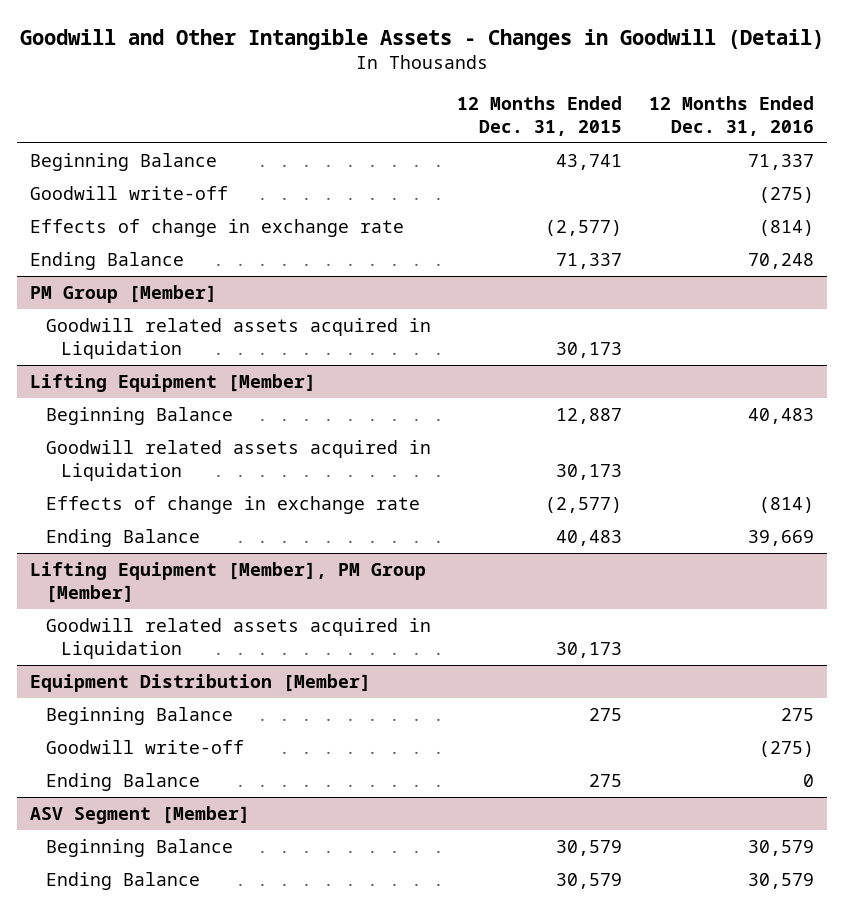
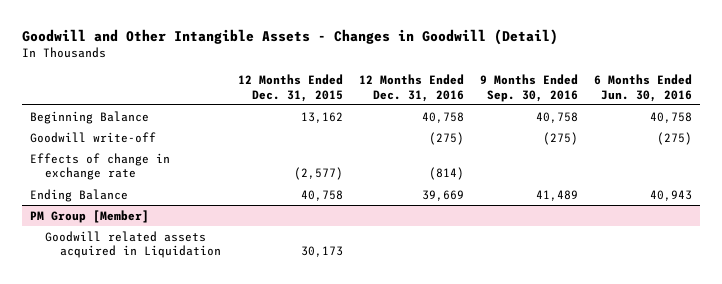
none -> [480,74,579,102] 9 Months Ended Sep. 30, 2016
none -> [594,74,693,102] 6 Months Ended Jun. 30, 2016
[556,153,623,170] 43,741 -> [300,111,343,123] 13,162
[747,153,814,170] 71,337 -> [421,111,464,123] 40,758
[556,252,623,269] 71,337 -> [300,189,343,201] 40,758
[747,252,814,269] 70,248 -> [421,189,464,201] 39,669
[30,373,317,392] Lifting Equipment [Member] -> none
[45,406,233,425] Beginning Balance -> none
[45,439,431,481] Goodwill related assets acquired in Liquidation -> none
[45,495,420,514] Effects of change in exchange rate -> none
[45,528,200,547] Ending Balance -> none
[30,561,427,603] Lifting Equipment [Member], PM Group [Member] -> none
[45,617,431,659] Goodwill related assets acquired in Liquidation -> none
[30,673,372,692] Equipment Distribution [Member] -> none
[45,706,233,725] Beginning Balance -> none
[45,739,244,754] Goodwill write-off -> none
[45,772,200,791] Ending Balance -> none
[30,805,251,824] ASV Segment [Member] -> none
[45,838,233,857] Beginning Balance -> none
[45,871,200,890] Ending Balance -> none

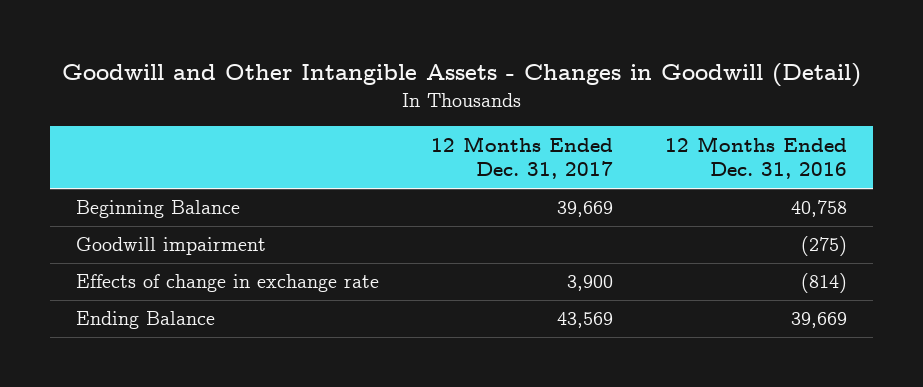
[237,74,343,102] 12 Months Ended Dec. 31, 2015 -> none
[480,74,579,102] 9 Months Ended Sep. 30, 2016 -> none
[594,74,693,102] 6 Months Ended Jun. 30, 2016 -> none
none -> [431,135,614,180] 12 Months Ended Dec. 31, 2017
[29,131,156,143] Goodwill write-off -> [76,237,267,256] Goodwill impairment
[29,209,149,223] PM Group [Member] -> none
[45,230,222,259] Goodwill related assets acquired in Liquidation -> none

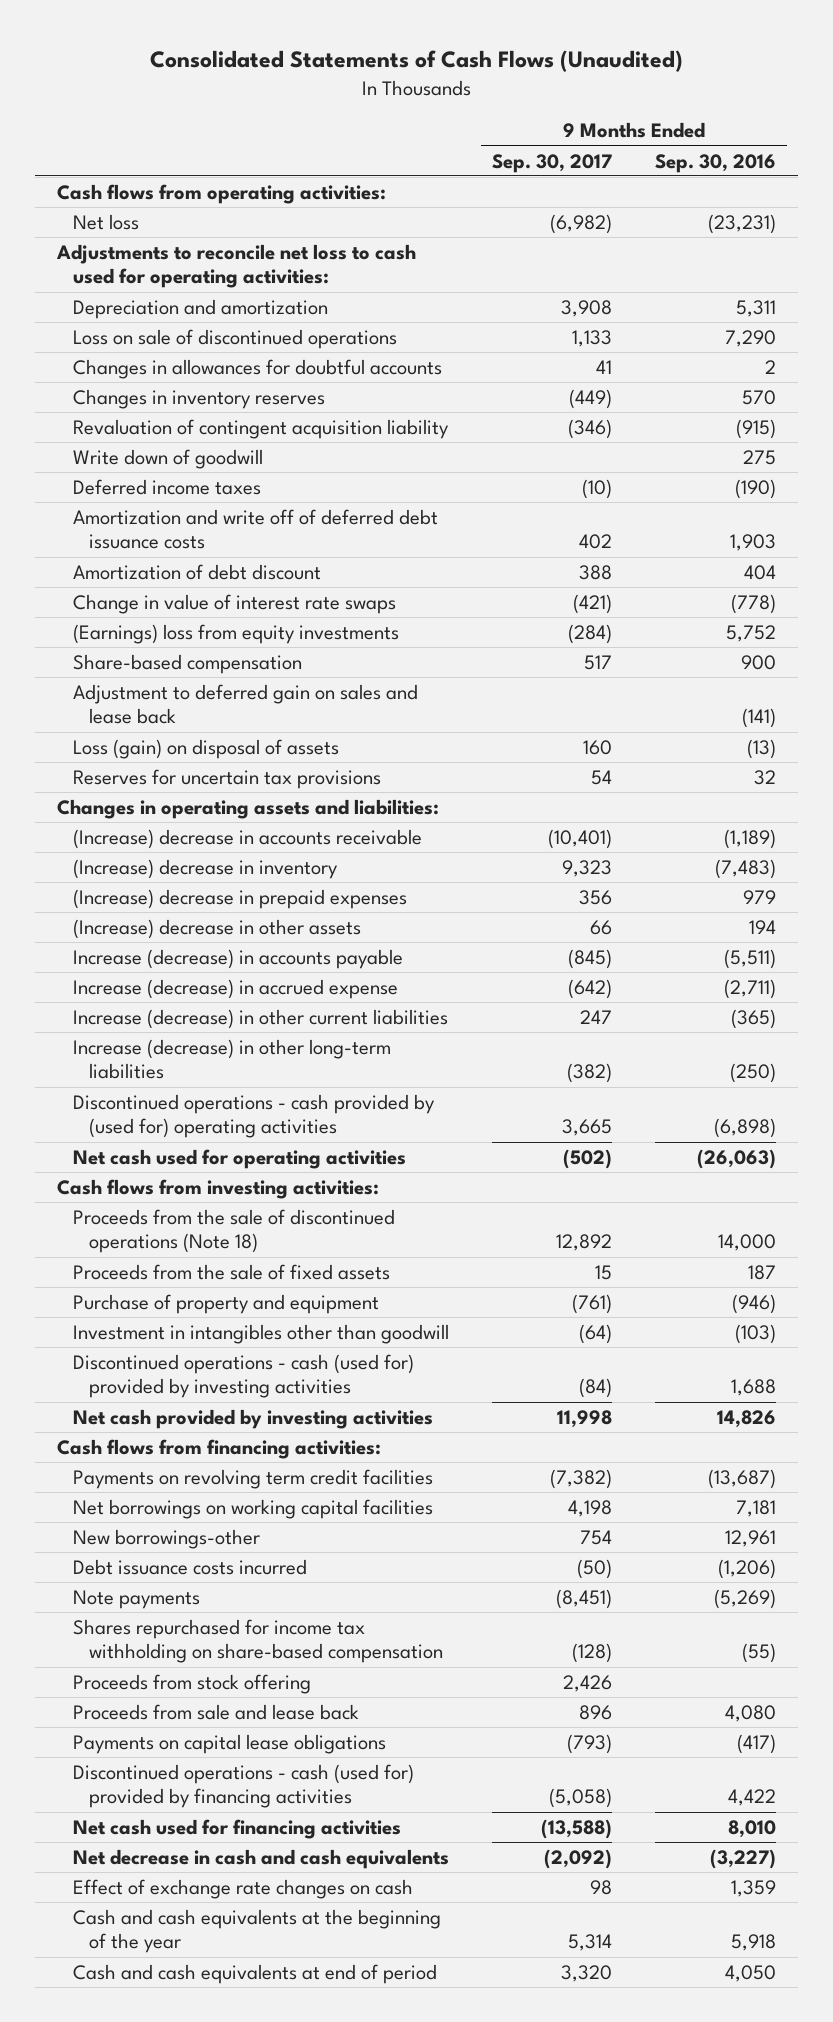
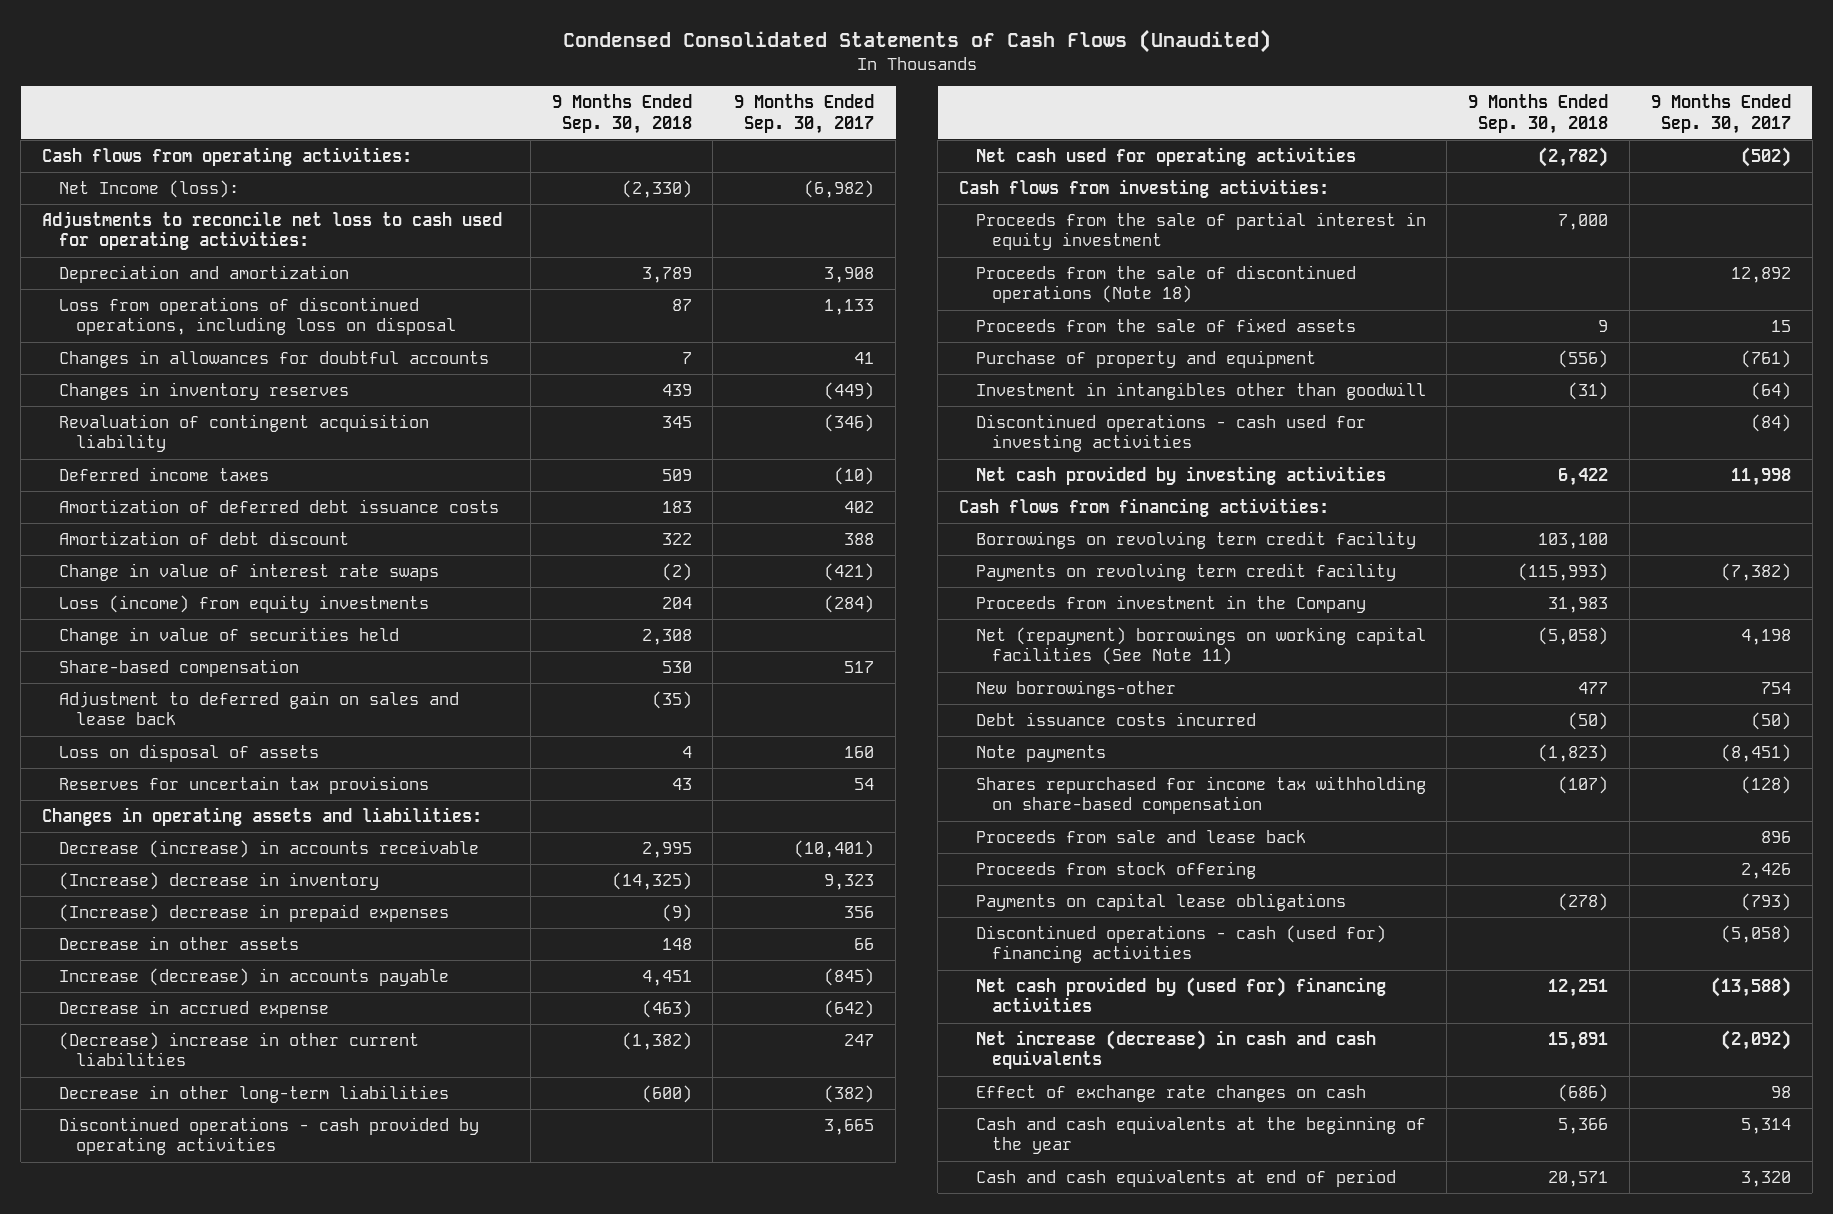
[149,49,683,72] Consolidated Statements of Cash Flows (Unaudited) -> [562,28,1271,53] Condensed Consolidated Statements of Cash Flows (Unaudited)
[655,153,777,173] Sep. 30, 2016 -> none
none -> [551,94,692,134] 9 Months Ended Sep. 30, 2018
[73,213,140,230] Net loss -> [58,180,239,199] Net Income (loss):
[73,328,398,349] Loss on sale of discontinued operations -> [58,297,456,336] Loss from operations of discontinued operations, including loss on disposal
[73,448,264,469] Write down of goodwill -> none
[73,508,439,550] Amortization and write off of deferred debt issuance costs -> [58,499,499,514] Amortization of deferred debt issuance costs
[73,623,400,644] (Earnings) loss from equity investments -> [58,595,429,614] Loss (income) from equity investments
none -> [58,627,399,646] Change in value of securities held
[73,738,340,759] Loss (gain) on disposal of assets -> [58,744,319,763] Loss on disposal of assets
[73,828,423,849] (Increase) decrease in accounts receivable -> [58,840,479,859] Decrease (increase) in accounts receivable
[73,918,362,939] (Increase) decrease in other assets -> [58,936,299,951] Decrease in other assets
[73,978,399,999] Increase (decrease) in accrued expense -> [58,1000,329,1019] Decrease in accrued expense
[73,1008,449,1029] Increase (decrease) in other current liabilities -> [58,1032,419,1067] (Decrease) increase in other current liabilities
[73,1038,392,1080] Increase (decrease) in other long-term liabilities -> [58,1085,449,1104] Decrease in other long-term liabilities
[73,1093,436,1139] Discontinued operations - cash provided by (used for) operating activities -> [58,1117,479,1156] Discontinued operations - cash provided by operating activities
none -> [975,212,1426,251] Proceeds from the sale of partial interest in equity investment
[73,1353,415,1399] Discontinued operations - cash (used for) provided by investing activities -> [975,414,1366,453] Discontinued operations - cash used for investing activities
none -> [975,531,1416,550] Borrowings on revolving term credit facility
[73,1468,434,1489] Payments on revolving term credit facilities -> [975,563,1396,582] Payments on revolving term credit facility
none -> [975,595,1366,614] Proceeds from investment in the Company
[73,1498,434,1519] Net borrowings on working capital facilities -> [975,627,1426,666] Net (repayment) borrowings on working capital facilities (See Note 11)
[73,1673,312,1694] Proceeds from stock offering -> [975,861,1256,880] Proceeds from stock offering
[73,1763,415,1809] Discontinued operations - cash (used for) provided by financing activities -> [975,925,1386,964] Discontinued operations - cash (used for) financing activities
[73,1818,402,1839] Net cash used for financing activities -> [975,977,1386,1013] Net cash provided by (used for) financing activities
[73,1848,450,1869] Net decrease in cash and cash equivalents -> [975,1030,1376,1070] Net increase (decrease) in cash and cash equivalents

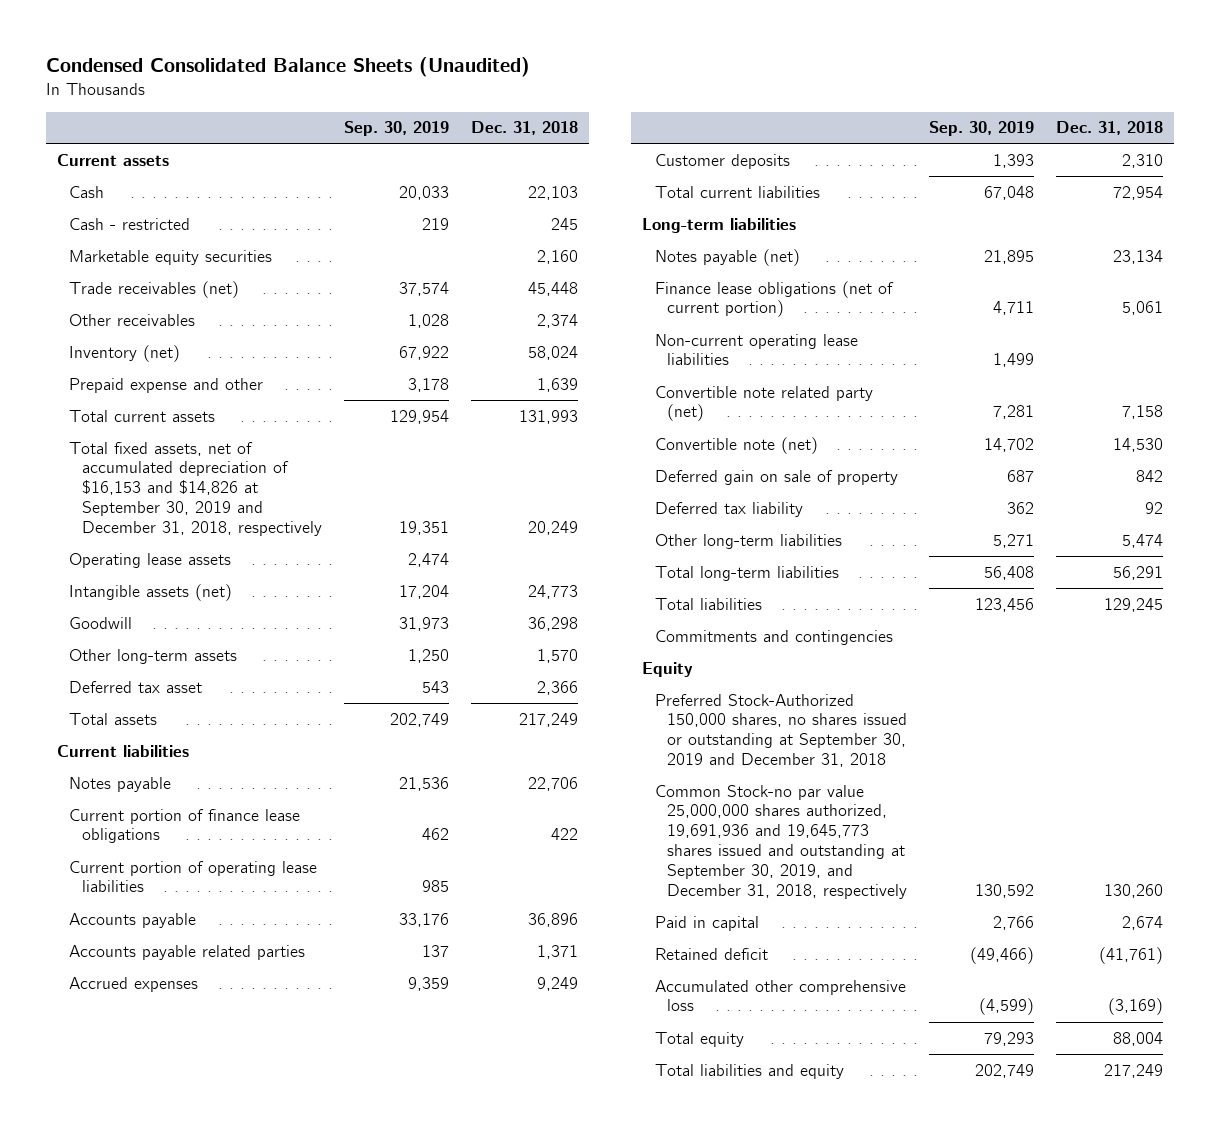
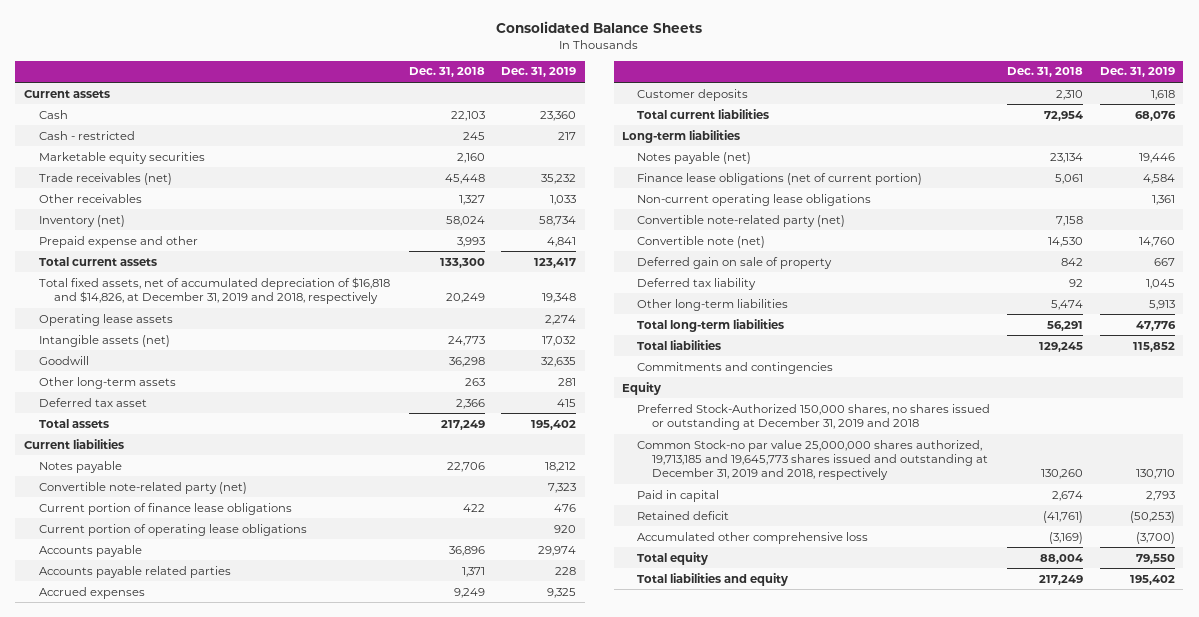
[45,56,530,77] Condensed Consolidated Balance Sheets (Unaudited) -> [496,21,703,34] Consolidated Balance Sheets
[343,121,449,137] Sep. 30, 2019 -> none
none -> [501,67,577,78] Dec. 31, 2019
[536,313,578,328] 2,374 -> [458,194,485,205] 1,327
[536,377,578,392] 1,639 -> [456,236,485,247] 3,993
[518,409,578,424] 131,993 -> [439,257,485,268] 133,300
[69,441,323,536] Total fixed assets, net of accumulated depreciation of $16,153 and $14,826 at September 30, 2019 and December 31, 2018, respectively -> [38,276,390,304] Total fixed assets, net of accumulated depreciation of $16,818 and $14,826, at December 31, 2019 and 2018, respectively
[536,648,578,663] 1,570 -> [464,377,485,386] 263
none -> [38,481,247,494] Convertible note-related party (net)
[69,860,318,893] Current portion of operating lease liabilities -> [38,523,307,536] Current portion of operating lease obligations
[654,333,858,366] Non-current operating lease liabilities -> [637,193,872,206] Non-current operating lease obligations
[654,385,873,422] Convertible note related party (net) -> [637,214,846,227] Convertible note-related party (net)
[654,693,908,768] Preferred Stock-Authorized 150,000 shares, no shares issued or outstanding at September 30, 2019 and December 31, 2018 -> [637,403,991,430] Preferred Stock-Authorized 150,000 shares, no shares issued or outstanding at December 31, 2019 and 2018
[654,784,908,899] Common Stock-no par value 25,000,000 shares authorized, 19,691,936 and 19,645,773 shares issued and outstanding at September 30, 2019, and December 31, 2018, respectively -> [637,439,989,481] Common Stock-no par value 25,000,000 shares authorized, 19,713,185 and 19,645,773 shares issued and outstanding at December 31, 2019 and 2018, respectively

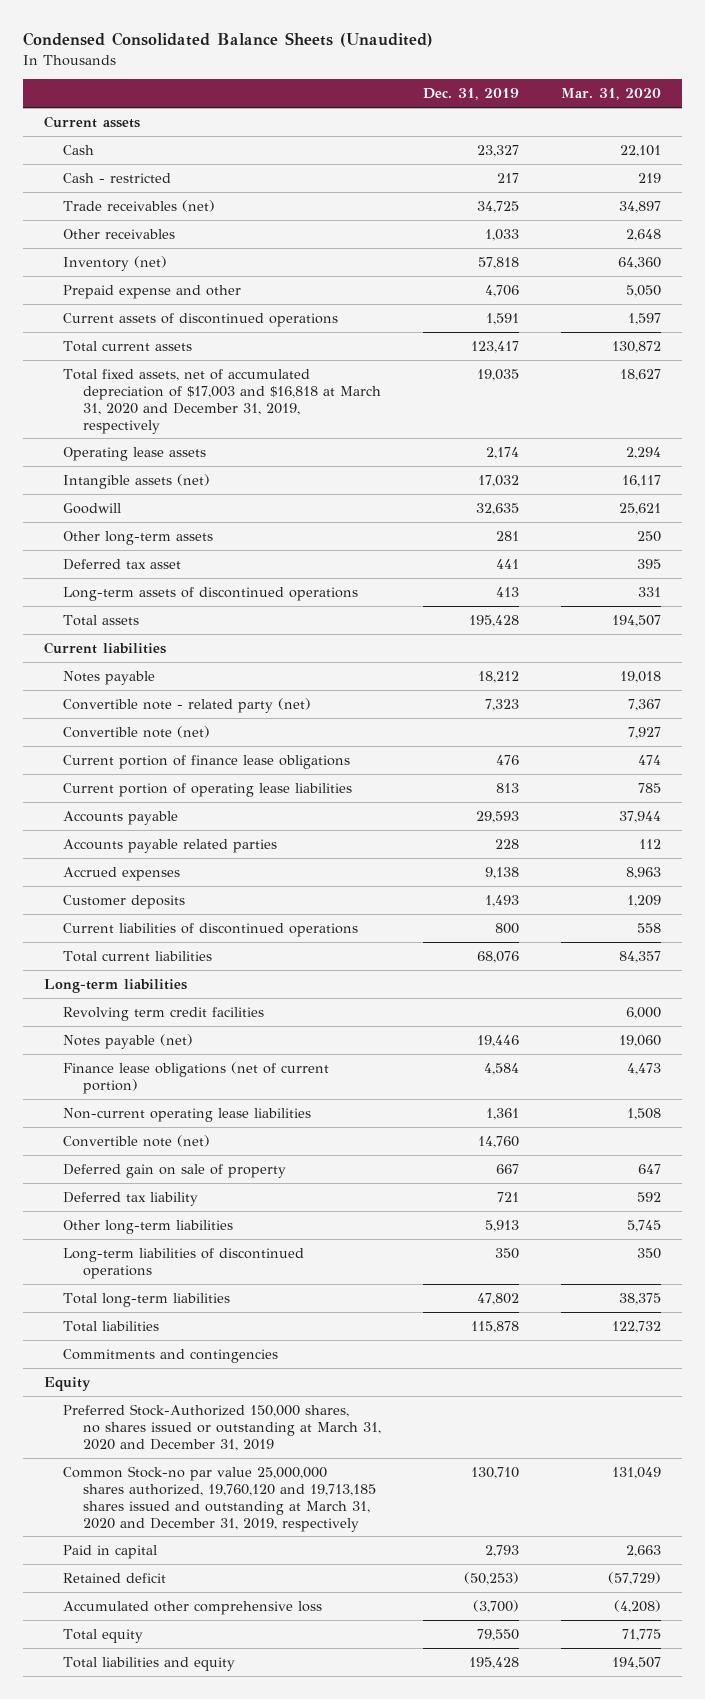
[496,21,703,34] Consolidated Balance Sheets -> [22,32,433,48] Condensed Consolidated Balance Sheets (Unaudited)
[408,67,485,78] Dec. 31, 2018 -> none
none -> [561,88,662,101] Mar. 31, 2020
[540,110,577,121] 23,360 -> [477,144,520,157] 23,327
[38,151,205,164] Marketable equity securities -> none
[541,173,577,184] 35,232 -> [477,200,520,213] 34,725
[539,215,577,226] 58,734 -> [478,256,520,269] 57,818
[547,236,577,247] 4,841 -> [485,284,520,297] 4,706
none -> [63,312,339,327] Current assets of discontinued operations
[38,276,390,304] Total fixed assets, net of accumulated depreciation of $16,818 and $14,826, at December 31, 2019 and 2018, respectively -> [63,368,382,434] Total fixed assets, net of accumulated depreciation of $17,003 and $16,818 at March 31, 2020 and December 31, 2019, respectively
[542,292,577,303] 19,348 -> [477,368,520,381] 19,035
[545,314,577,325] 2,274 -> [486,446,520,459] 2,174
[557,398,577,407] 415 -> [496,558,520,569] 441
none -> [63,586,359,601] Long-term assets of discontinued operations
[531,419,577,430] 195,402 -> [469,614,520,627] 195,428
[38,481,247,494] Convertible note-related party (net) -> [63,697,312,713] Convertible note - related party (net)
none -> [63,725,211,738] Convertible note (net)
[38,523,307,536] Current portion of operating lease obligations -> [63,782,353,797] Current portion of operating lease liabilities
[554,524,577,533] 920 -> [496,782,520,793] 813
[538,545,577,556] 29,974 -> [476,810,520,823] 29,593
[547,587,577,598] 9,325 -> [485,866,520,879] 9,138
[1150,89,1175,100] 1,618 -> [485,894,520,907] 1,493
none -> [63,922,359,937] Current liabilities of discontinued operations
none -> [63,1006,265,1021] Revolving term credit facilities
[637,214,846,227] Convertible note-related party (net) -> none
[637,193,872,206] Non-current operating lease obligations -> [63,1107,312,1122] Non-current operating lease liabilities
[1145,278,1175,289] 1,045 -> [497,1191,520,1202] 721
none -> [63,1247,305,1279] Long-term liabilities of discontinued operations
[1135,320,1176,331] 47,776 -> [477,1292,520,1305] 47,802
[1132,341,1175,352] 115,852 -> [471,1320,520,1333] 115,878
[637,403,991,430] Preferred Stock-Authorized 150,000 shares, no shares issued or outstanding at December 31, 2019 and 2018 -> [63,1403,382,1451] Preferred Stock-Authorized 150,000 shares, no shares issued or outstanding at March 31, 2020 and December 31, 2019
[637,439,989,481] Common Stock-no par value 25,000,000 shares authorized, 19,713,185 and 19,645,773 shares issued and outstanding at December 31, 2019 and 2018, respectively -> [63,1465,377,1532] Common Stock-no par value 25,000,000 shares authorized, 19,760,120 and 19,713,185 shares issued and outstanding at March 31, 2020 and December 31, 2019, respectively
[1129,574,1175,585] 195,402 -> [469,1656,520,1669] 195,428

